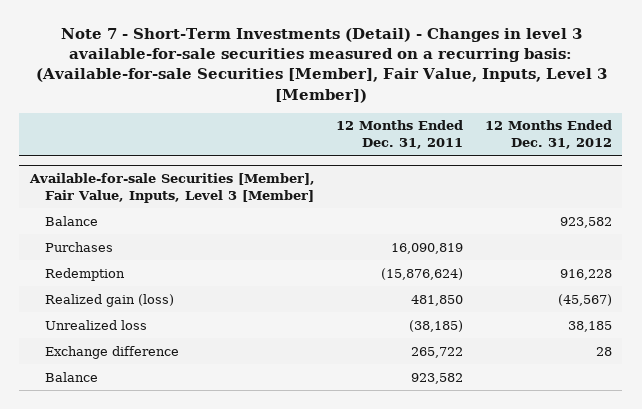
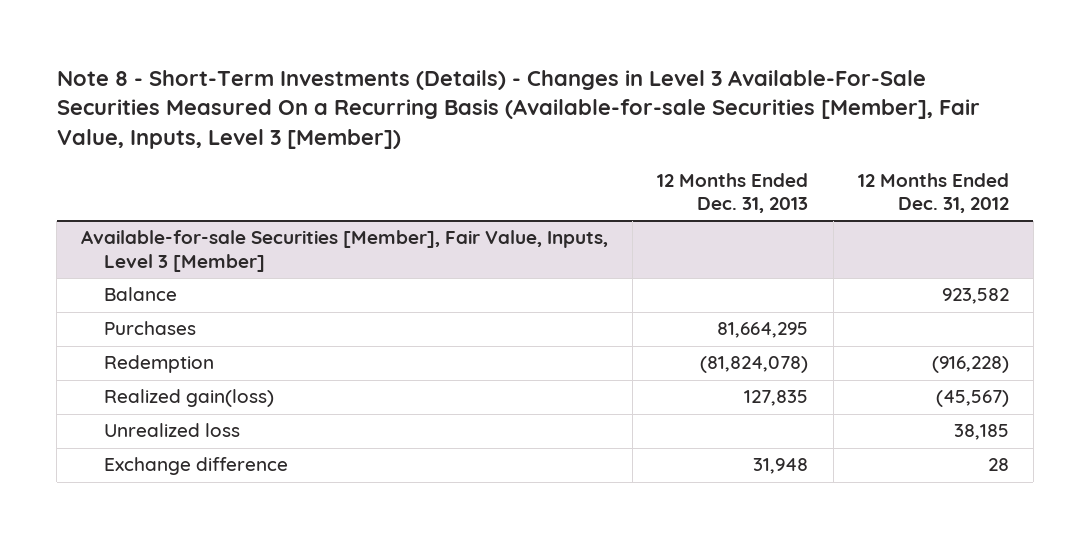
[35,28,607,103] Note 7 - Short-Term Investments (Detail) - Changes in level 3 available-for-sale securities measured on a recurring basis: (Available-for-sale Securities [Member], Fair Value, Inputs, Level 3 [Member]) -> [56,69,980,149] Note 8 - Short-Term Investments (Details) - Changes in Level 3 Available-For-Sale Securities Measured On a Recurring Basis (Available-for-sale Securities [Member], Fair Value, Inputs, Level 3 [Member])
[336,120,464,150] 12 Months Ended Dec. 31, 2011 -> none
none -> [657,173,809,214] 12 Months Ended Dec. 31, 2013
[559,268,612,280] 916,228 -> [931,356,1009,374] (916,228)
[45,293,175,307] Realized gain (loss) -> [103,389,274,408] Realized gain(loss)
[45,371,99,382] Balance -> none

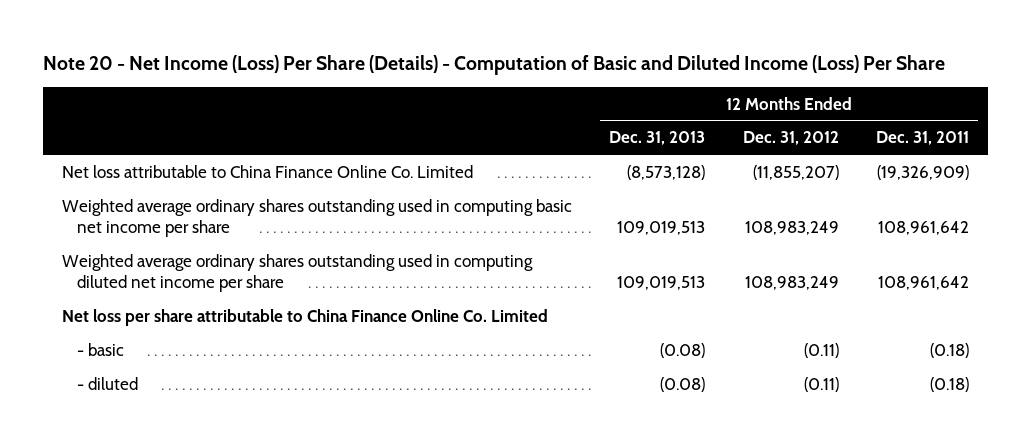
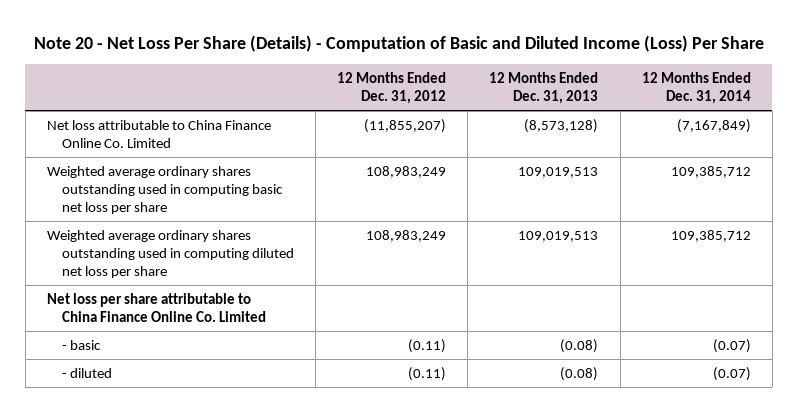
[43,54,946,75] Note 20 - Net Income (Loss) Per Share (Details) - Computation of Basic and Diluted Income (Loss) Per Share -> [33,35,764,53] Note 20 - Net Loss Per Share (Details) - Computation of Basic and Diluted Income (Loss) Per Share
[876,131,970,146] Dec. 31, 2011 -> none
none -> [641,72,751,105] 12 Months Ended Dec. 31, 2014
[62,198,573,237] Weighted average ordinary shares outstanding used in computing basic net income per share -> [46,166,284,215] Weighted average ordinary shares outstanding used in computing basic net loss per share
[62,253,534,292] Weighted average ordinary shares outstanding used in computing diluted net income per share -> [46,230,295,279] Weighted average ordinary shares outstanding used in computing diluted net loss per share

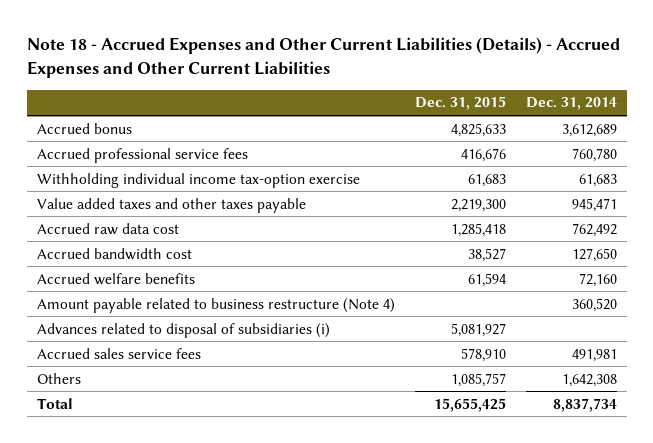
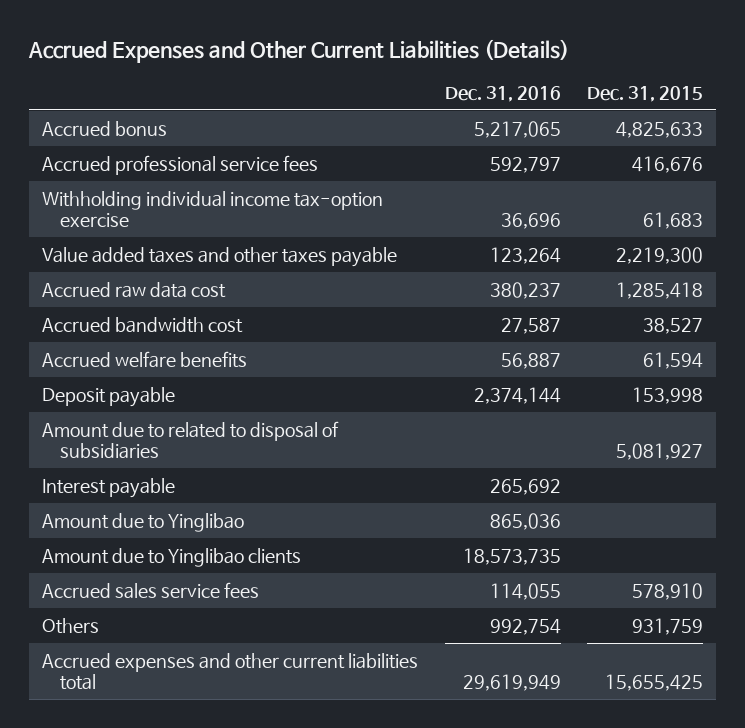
[26,37,620,79] Note 18 - Accrued Expenses and Other Current Liabilities (Details) - Accrued Expenses and Other Current Liabilities -> [27,38,569,63] Accrued Expenses and Other Current Liabilities (Details)
[525,97,617,111] Dec. 31, 2014 -> none
none -> [444,85,561,102] Dec. 31, 2016
[36,297,395,313] Amount payable related to business restructure (Note 4) -> none
none -> [42,386,176,407] Deposit payable
[36,322,330,338] Advances related to disposal of subsidiaries (i) -> [42,420,340,459] Amount due to related to disposal of subsidiaries
none -> [42,477,176,498] Interest payable
none -> [42,512,245,532] Amount due to Yinglibao
none -> [42,547,302,567] Amount due to Yinglibao clients
[450,372,506,387] 1,085,757 -> [631,617,703,635] 931,759
[36,397,73,409] Total -> [42,652,419,690] Accrued expenses and other current liabilities total

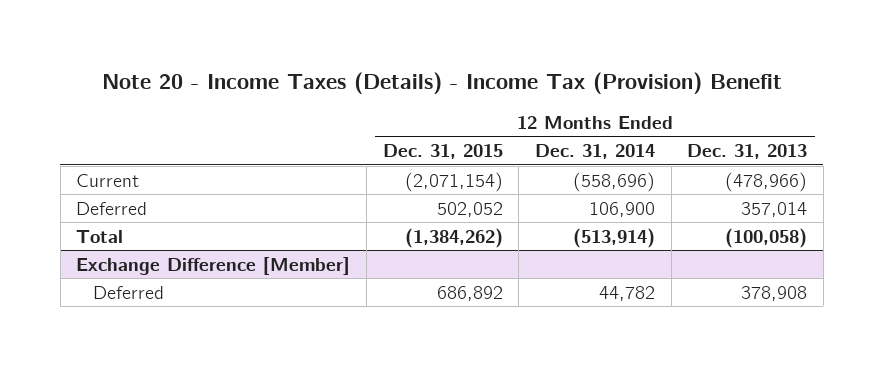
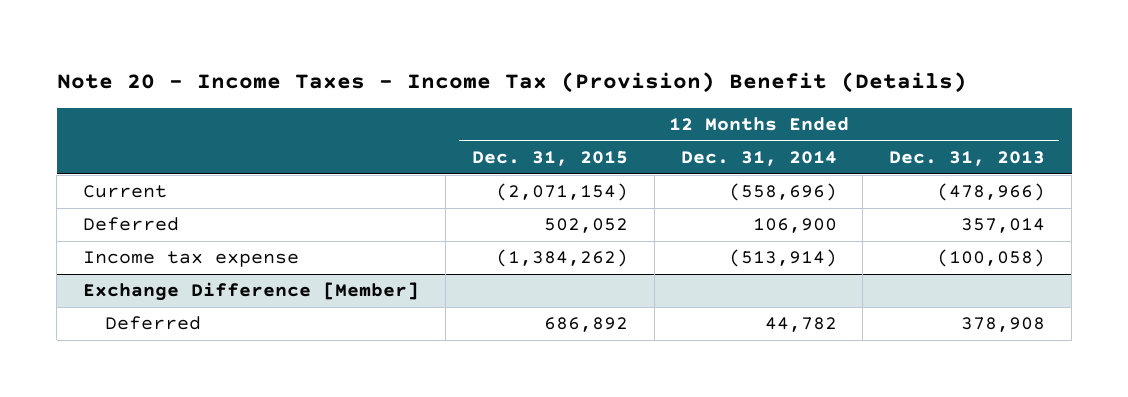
[101,72,782,95] Note 20 - Income Taxes (Details) - Income Tax (Provision) Benefit -> [56,71,967,93] Note 20 - Income Taxes - Income Tax (Provision) Benefit (Details)
[76,229,124,243] Total -> [82,251,299,268] Income tax expense

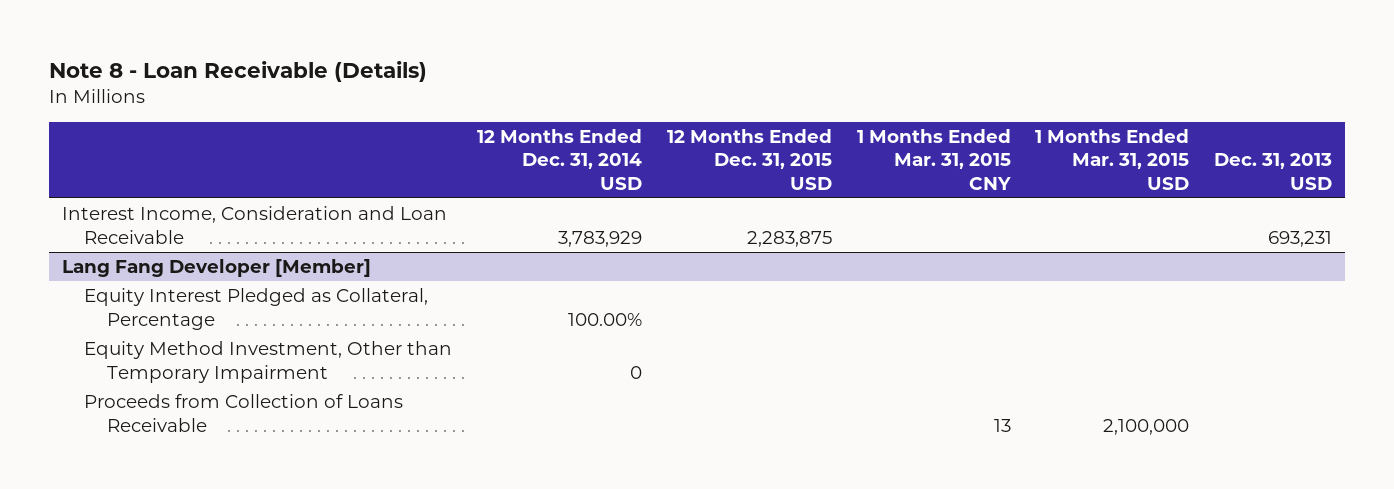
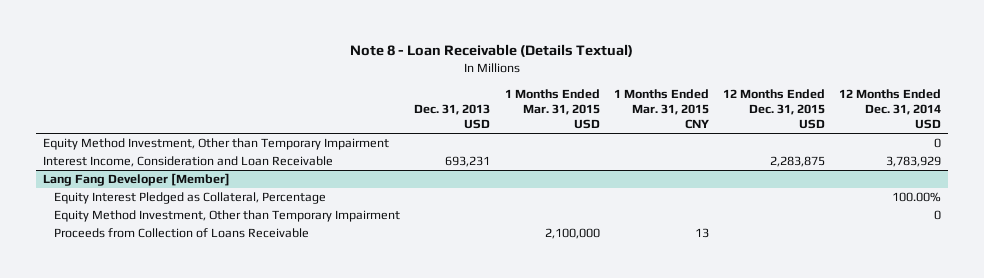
[49,61,428,83] Note 8 - Loan Receivable (Details) -> [349,44,633,58] Note 8 - Loan Receivable (Details Textual)
none -> [42,138,389,151] Equity Method Investment, Other than Temporary Impairment

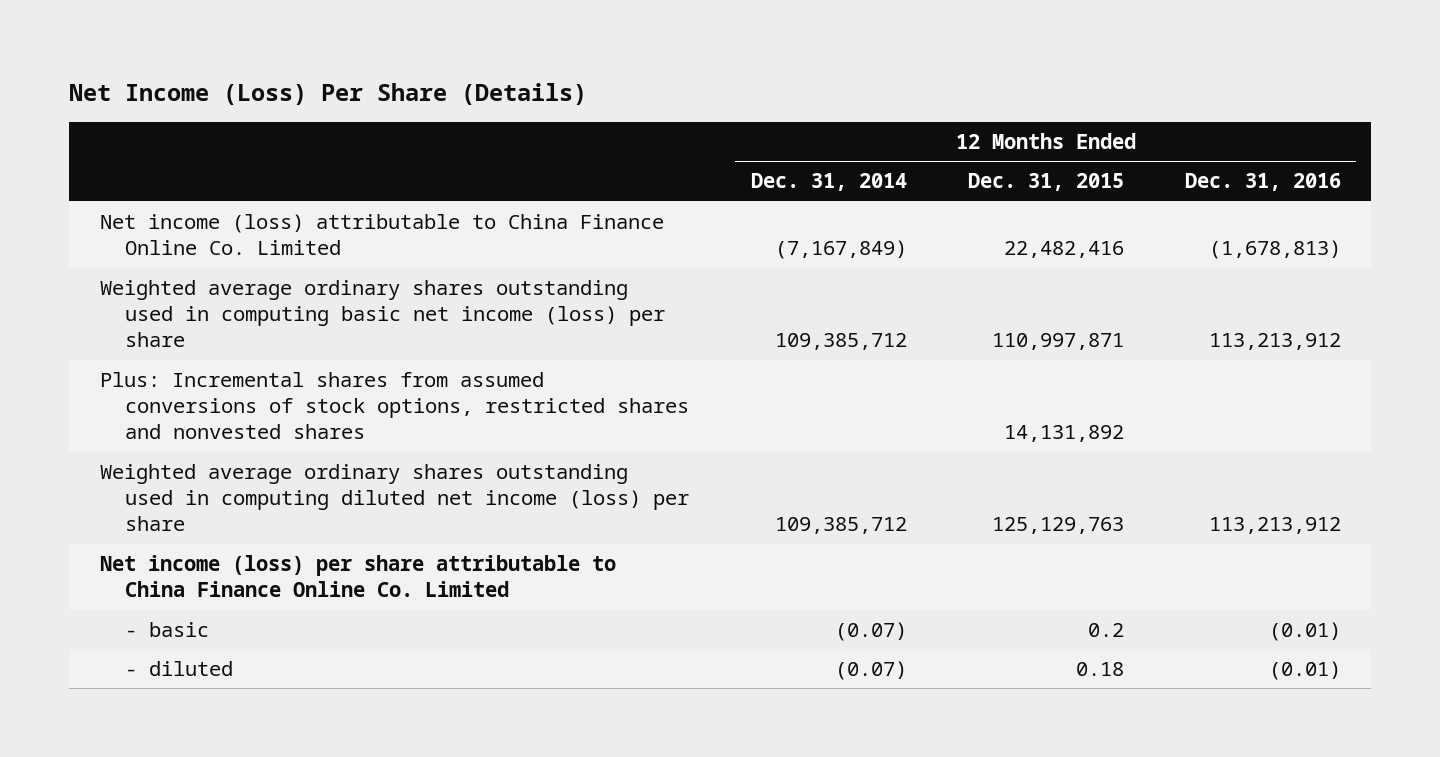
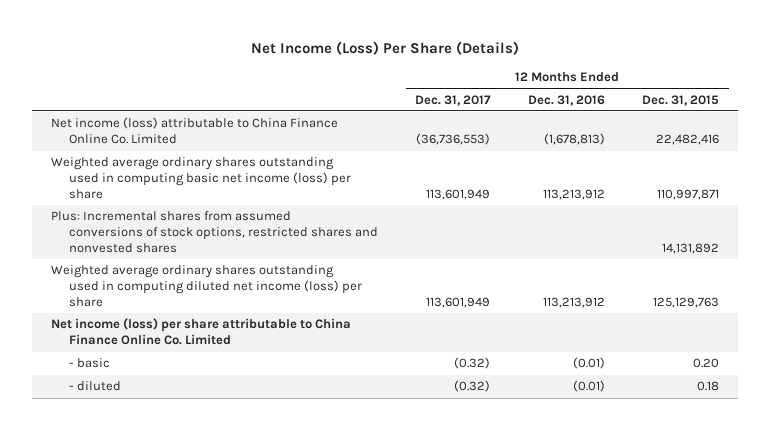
[750,173,907,192] Dec. 31, 2014 -> none
none -> [415,94,492,106] Dec. 31, 2017
[1087,623,1124,638] 0.2 -> [693,358,720,369] 0.20

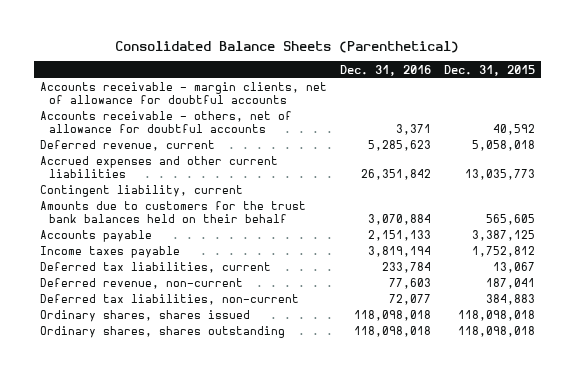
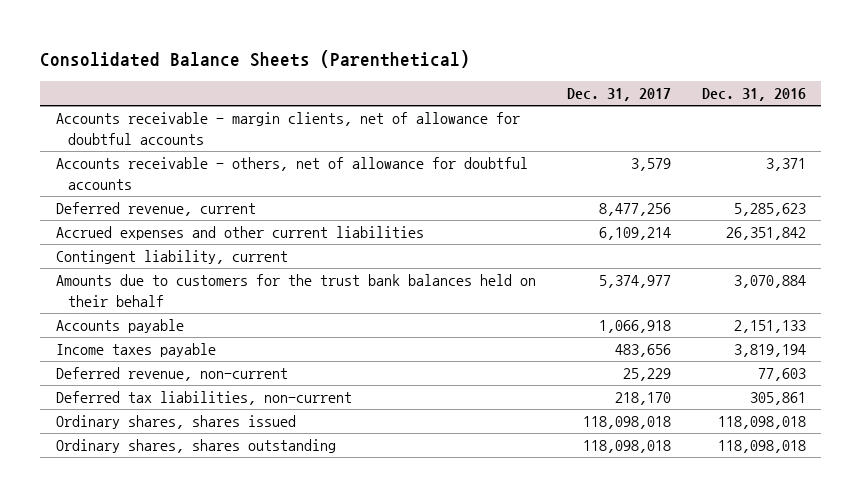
[443,64,535,76] Dec. 31, 2015 -> none
none -> [566,88,671,102] Dec. 31, 2017
[40,262,272,274] Deferred tax liabilities, current -> none
[388,294,431,306] 72,077 -> [749,392,806,406] 305,861

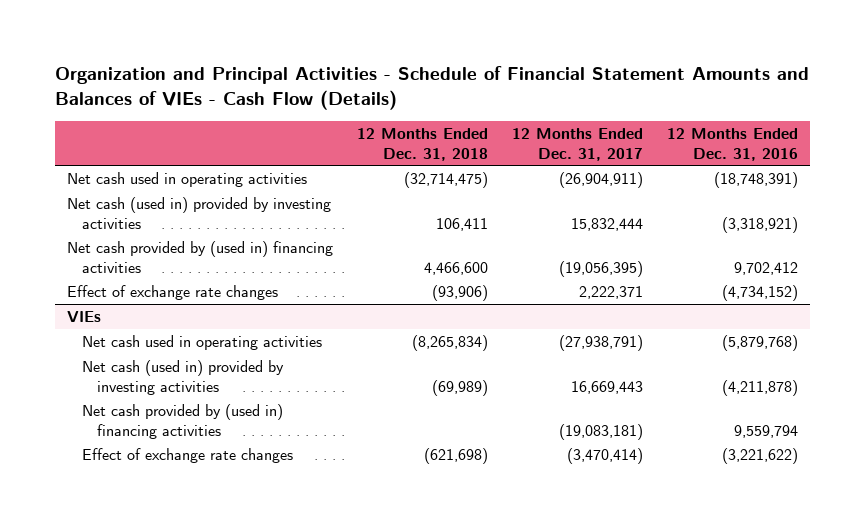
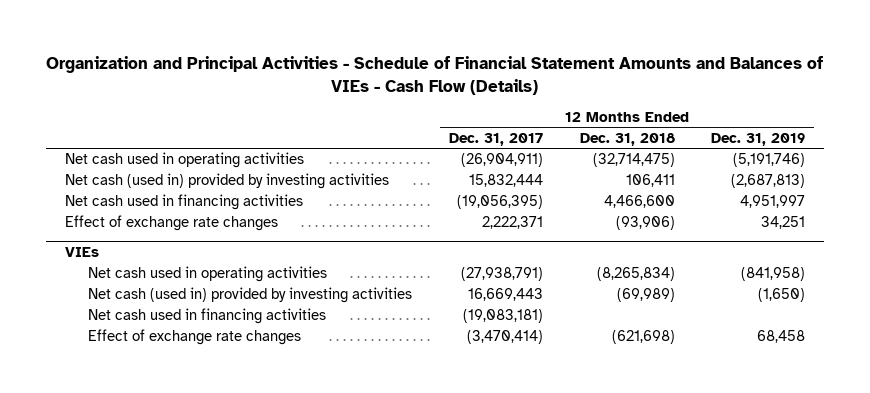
[667,128,799,161] 12 Months Ended Dec. 31, 2016 -> none
none -> [711,132,806,146] Dec. 31, 2019
[66,240,333,273] Net cash provided by (used in) financing activities -> [64,194,303,211] Net cash used in financing activities
[82,403,284,439] Net cash provided by (used in) financing activities -> [88,308,327,325] Net cash used in financing activities

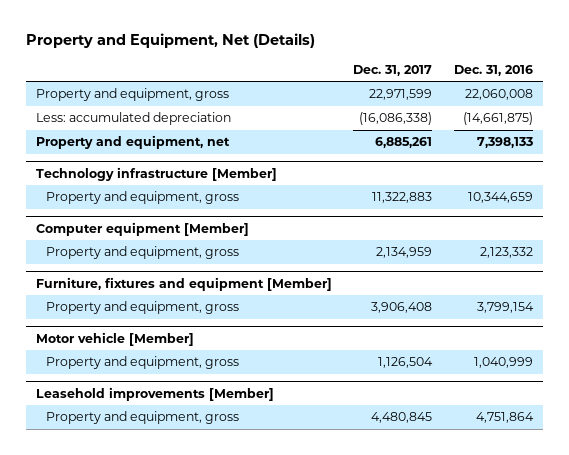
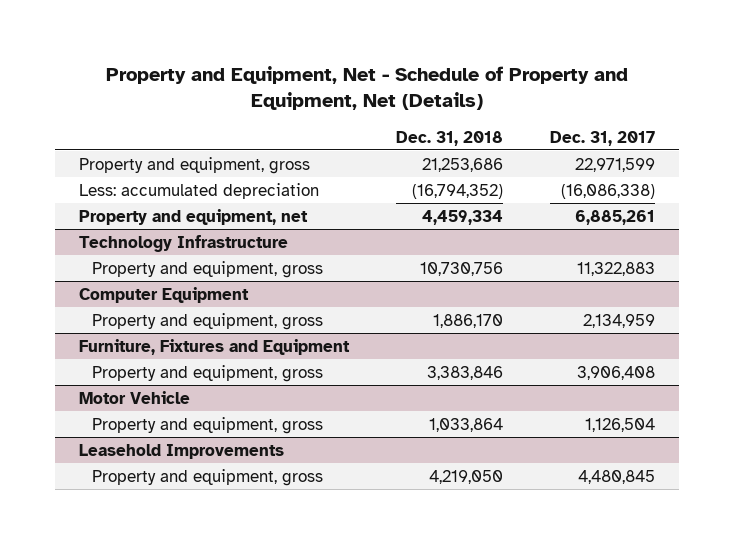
[25,33,315,49] Property and Equipment, Net (Details) -> [106,66,629,111] Property and Equipment, Net - Schedule of Property and Equipment, Net (Details)
[453,64,533,76] Dec. 31, 2016 -> none
none -> [396,130,504,146] Dec. 31, 2018
[36,167,278,182] Technology infrastructure [Member] -> [78,234,288,252] Technology Infrastructure
[36,222,250,237] Computer equipment [Member] -> [78,286,249,303] Computer Equipment
[36,277,333,292] Furniture, fixtures and equipment [Member] -> [78,338,350,355] Furniture, Fixtures and Equipment
[36,332,195,347] Motor vehicle [Member] -> [78,390,190,404] Motor Vehicle
[36,387,275,402] Leasehold improvements [Member] -> [78,443,284,459] Leasehold Improvements

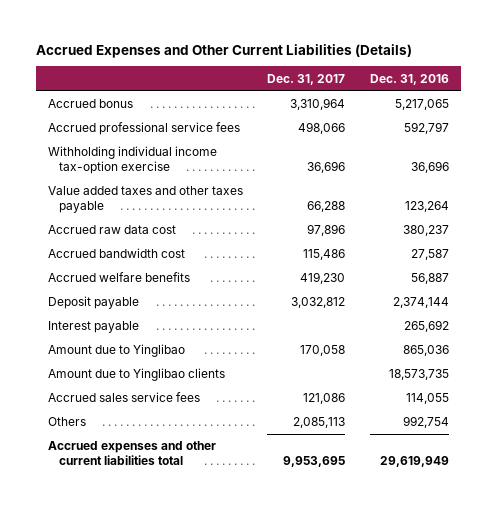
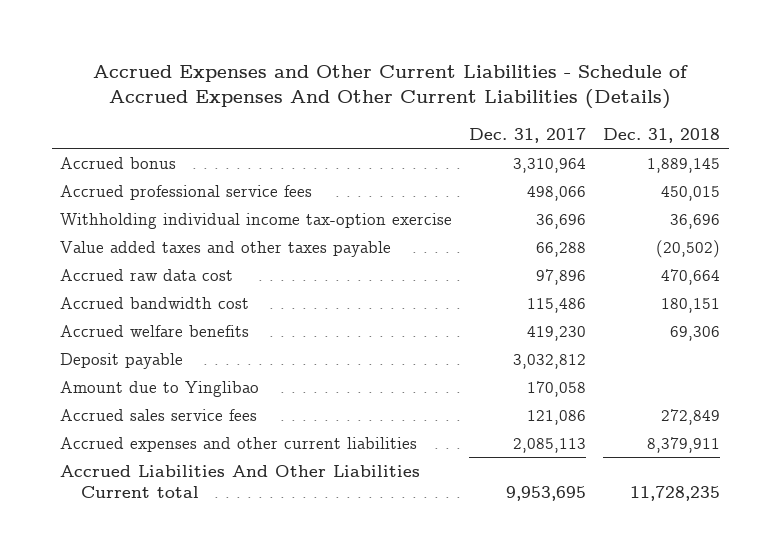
[36,43,413,58] Accrued Expenses and Other Current Liabilities (Details) -> [93,64,689,110] Accrued Expenses and Other Current Liabilities - Schedule of Accrued Expenses And Other Current Liabilities (Details)
[369,73,449,85] Dec. 31, 2016 -> none
none -> [603,127,721,143] Dec. 31, 2018
[48,321,140,334] Interest payable -> none
[48,368,226,382] Amount due to Yinglibao clients -> none
[48,417,87,427] Others -> [60,436,418,452] Accrued expenses and other current liabilities
[48,441,217,466] Accrued expenses and other current liabilities total -> [60,464,421,499] Accrued Liabilities And Other Liabilities Current total

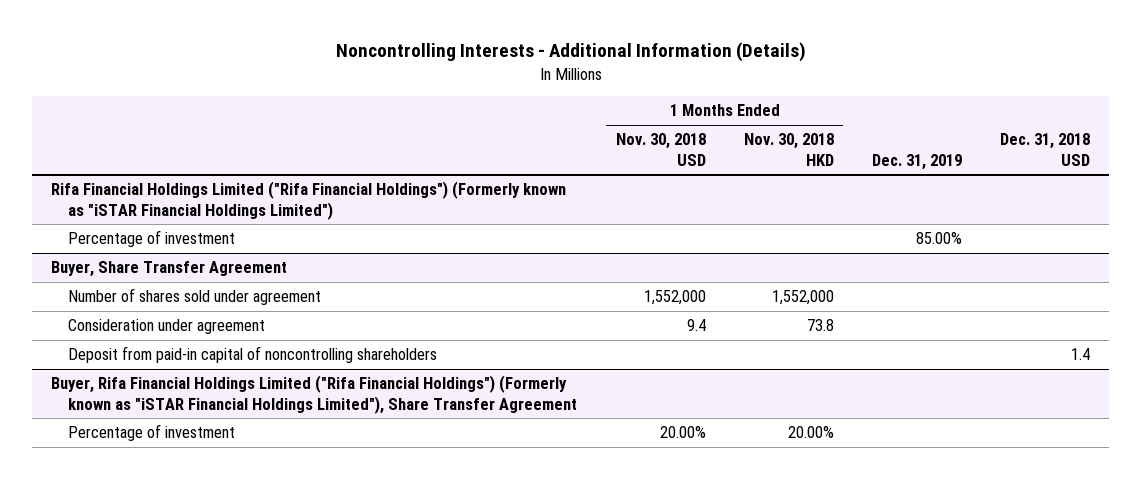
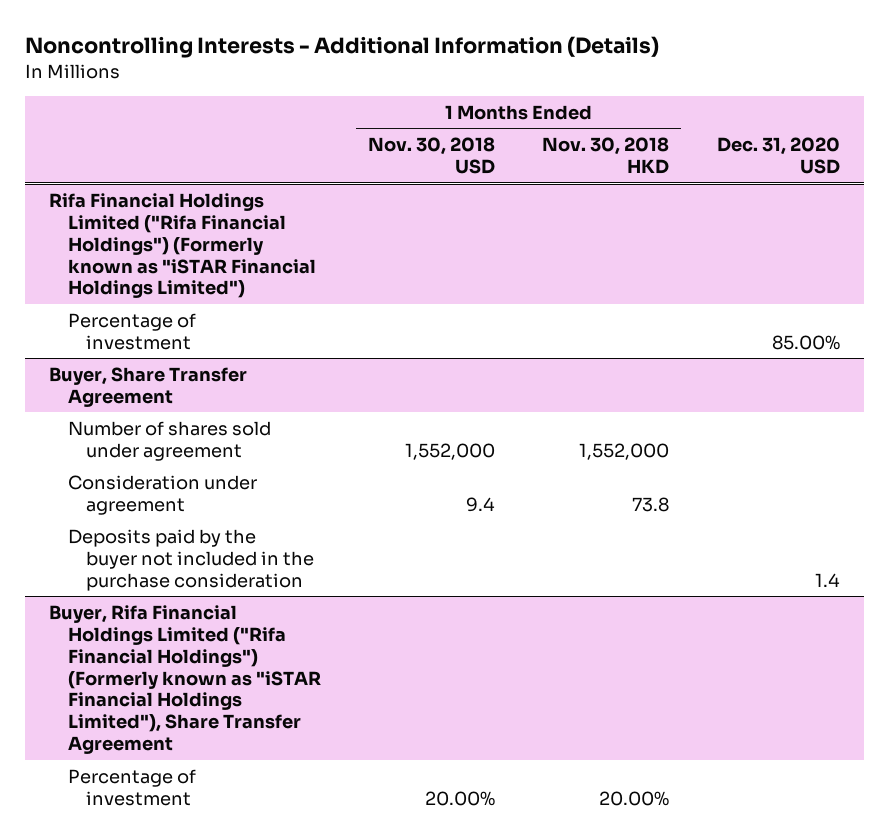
[872,153,963,170] Dec. 31, 2019 -> none
[1000,133,1091,166] Dec. 31, 2018 USD -> none
none -> [716,137,840,175] Dec. 31, 2020 USD
[68,346,438,364] Deposit from paid-in capital of noncontrolling shareholders -> [67,528,315,591] Deposits paid by the buyer not included in the purchase consideration

